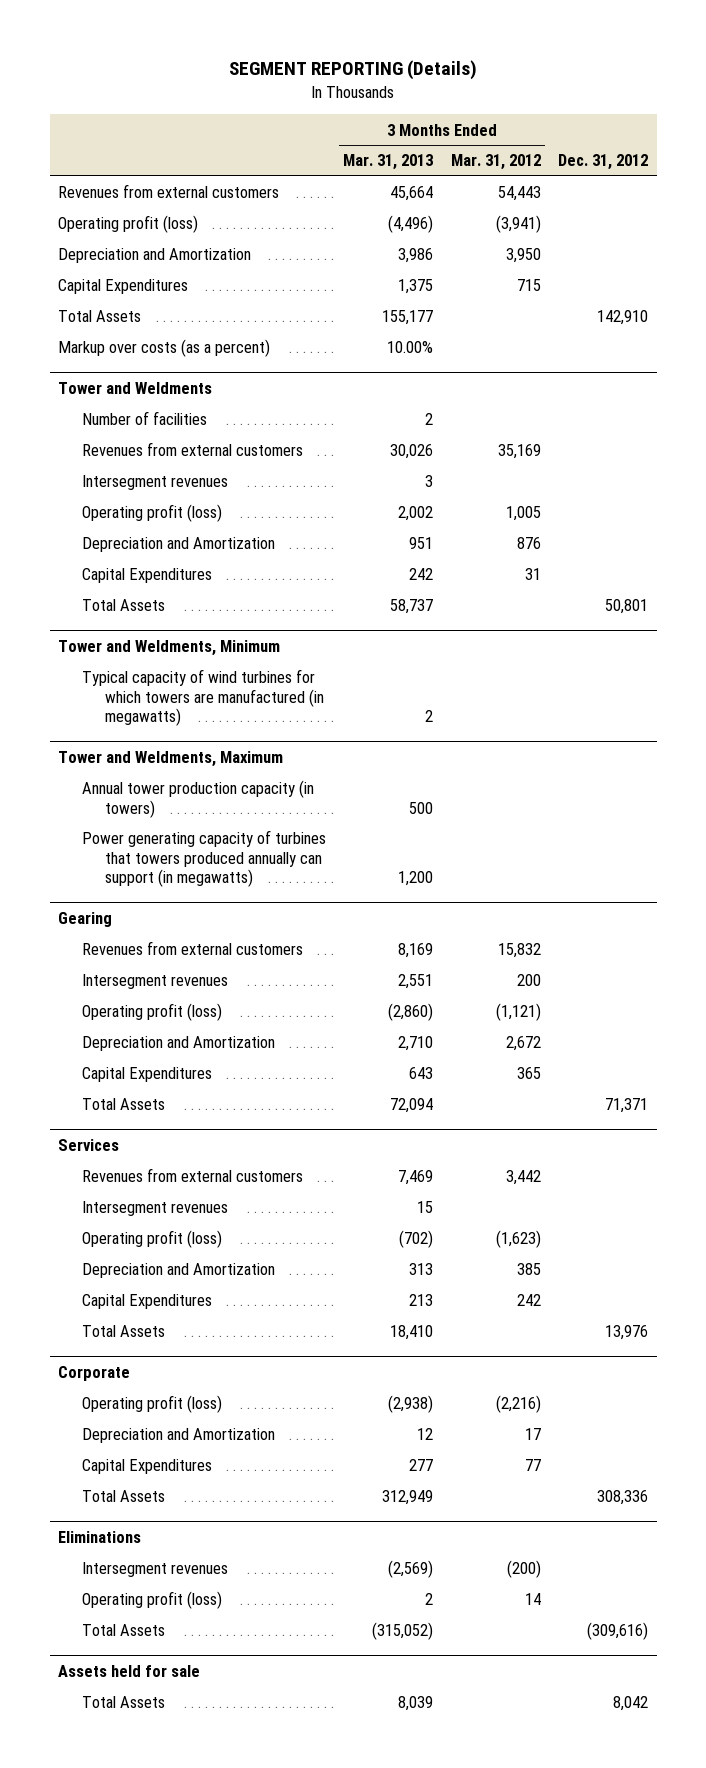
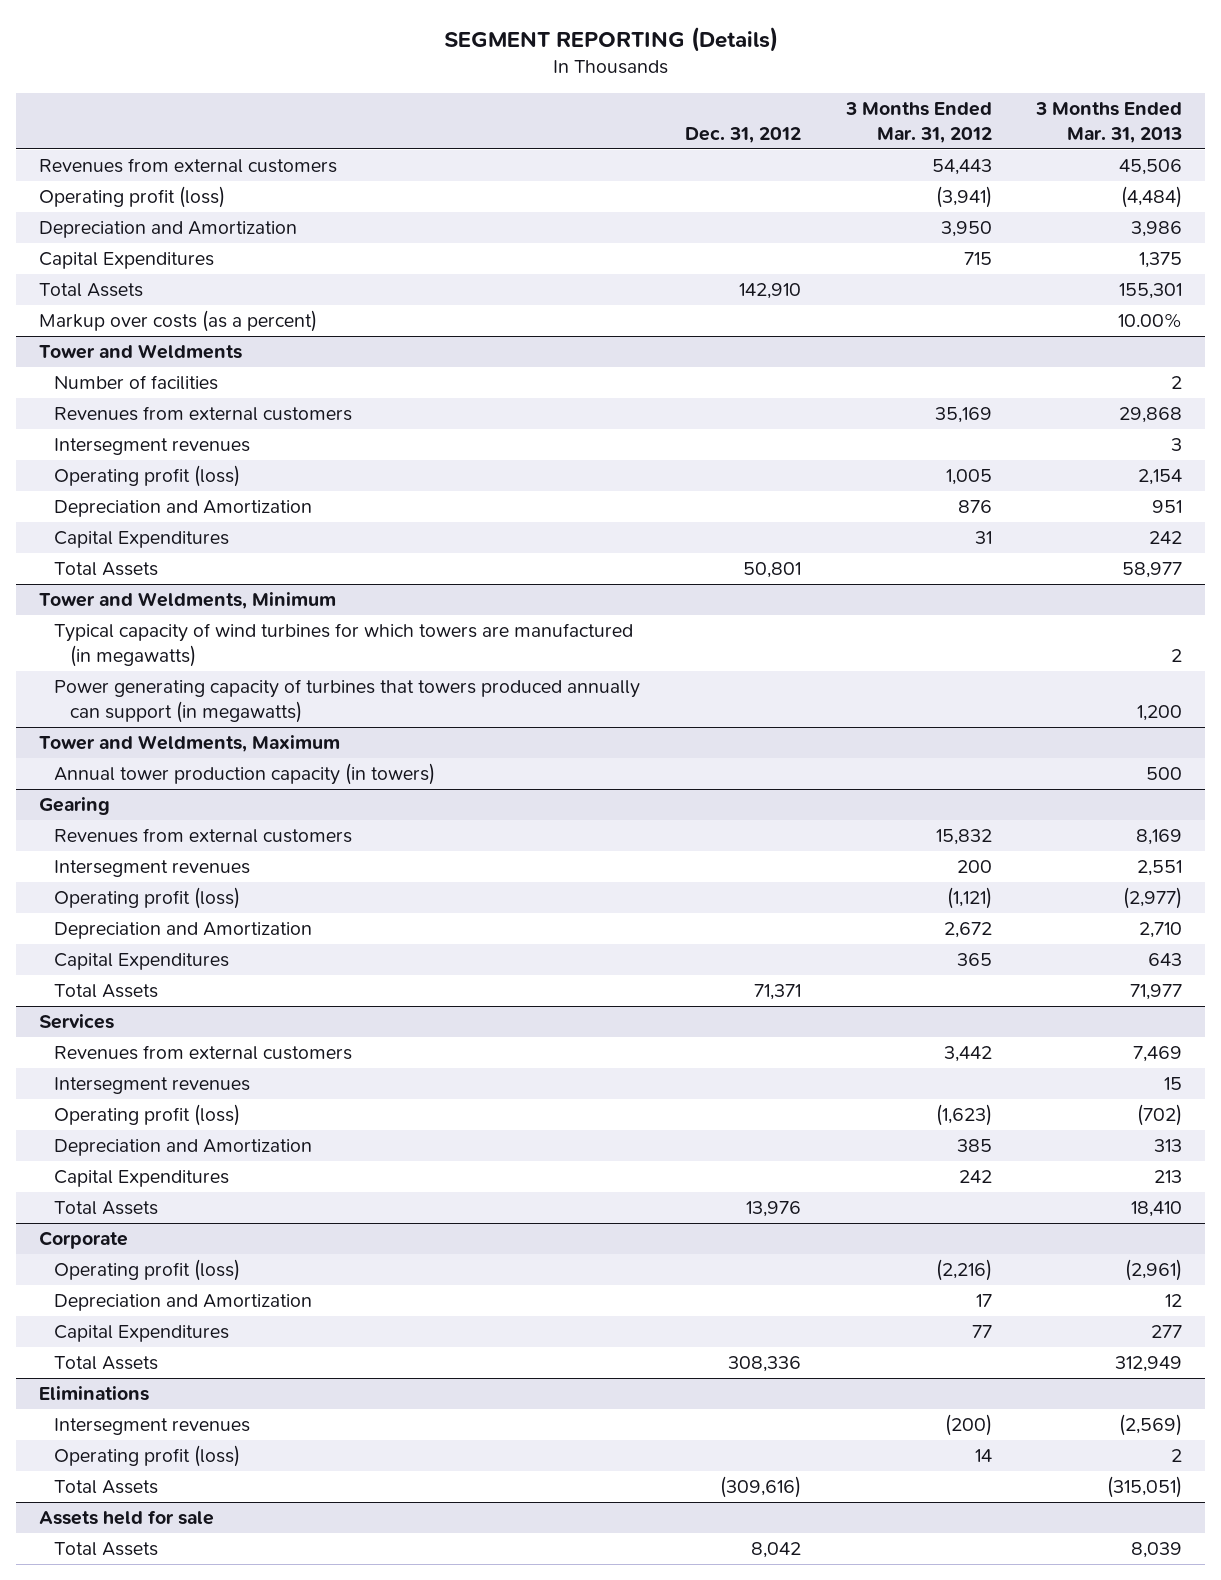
[390,186,434,202] 45,664 -> [1119,159,1183,176] 45,506
[388,215,434,234] (4,496) -> [1121,186,1183,209] (4,484)
[382,310,434,326] 155,177 -> [1119,283,1183,300] 155,301
[390,444,434,460] 30,026 -> [1119,407,1183,424] 29,868
[398,506,434,522] 2,002 -> [1138,469,1183,486] 2,154
[390,599,434,615] 58,737 -> [1122,562,1183,579] 58,977
none -> [54,679,641,724] Power generating capacity of turbines that towers produced annually can support (in megawatts)
[81,830,326,888] Power generating capacity of turbines that towers produced annually can support (in megawatts) -> none
[388,1003,434,1022] (2,860) -> [1123,887,1183,910] (2,977)
[390,1098,434,1114] 72,094 -> [1130,984,1183,1001] 71,977
[388,1395,434,1414] (2,938) -> [1125,1259,1183,1282] (2,961)
[372,1622,434,1641] (315,052) -> [1107,1476,1183,1499] (315,051)

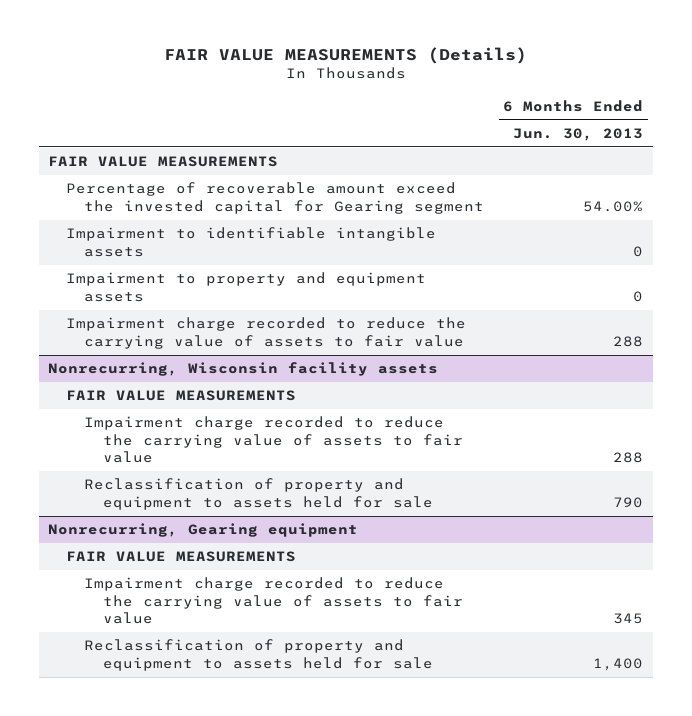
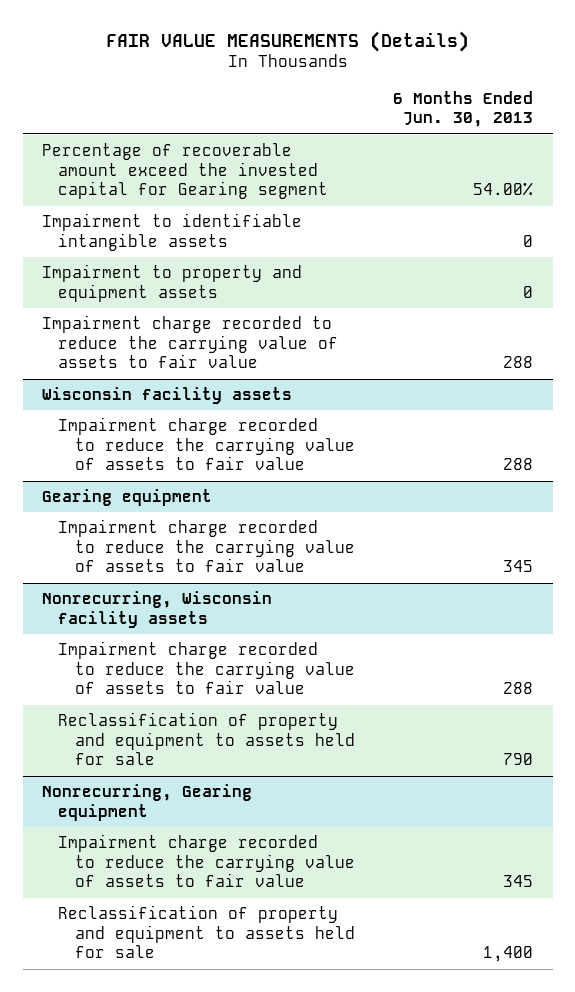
[48,156,279,168] FAIR VALUE MEASUREMENTS -> none
none -> [42,386,293,404] Wisconsin facility assets
none -> [58,416,355,471] Impairment charge recorded to reduce the carrying value of assets to fair value
none -> [42,488,213,506] Gearing equipment
none -> [58,518,355,573] Impairment charge recorded to reduce the carrying value of assets to fair value
[66,390,297,402] FAIR VALUE MEASUREMENTS -> none
[66,551,297,563] FAIR VALUE MEASUREMENTS -> none

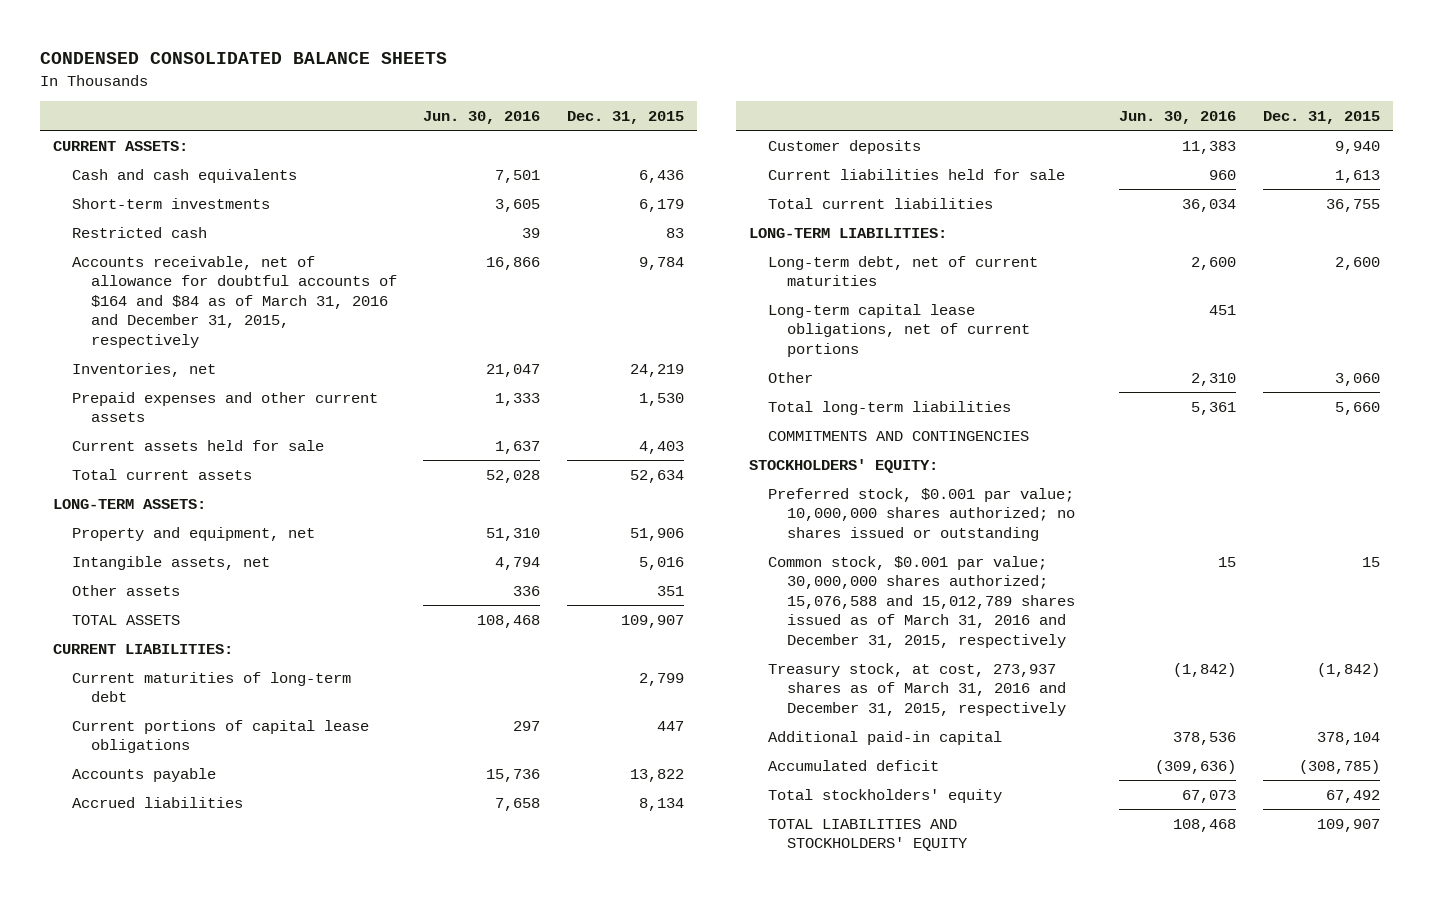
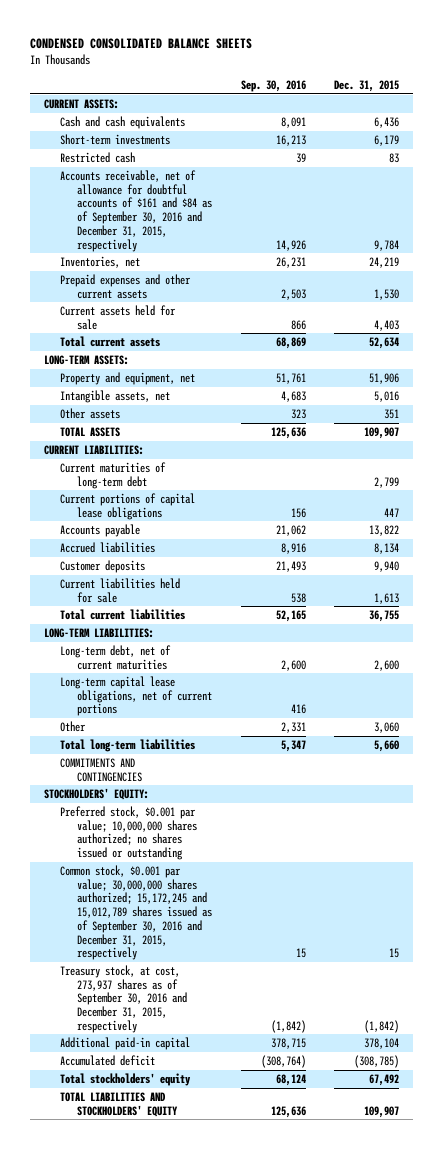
[423,110,541,124] Jun. 30, 2016 -> none
none -> [240,79,306,92] Sep. 30, 2016
[72,255,398,348] Accounts receivable, net of allowance for doubtful accounts of $164 and $84 as of March 31, 2016 and December 31, 2015, respectively -> [60,169,212,252] Accounts receivable, net of allowance for doubtful accounts of $161 and $84 as of September 30, 2016 and December 31, 2015, respectively
[768,555,1076,648] Common stock, $0.001 par value; 30,000,000 shares authorized; 15,076,588 and 15,012,789 shares issued as of March 31, 2016 and December 31, 2015, respectively -> [60,864,212,961] Common stock, $0.001 par value; 30,000,000 shares authorized; 15,172,245 and 15,012,789 shares issued as of September 30, 2016 and December 31, 2015, respectively
[768,662,1067,716] Treasury stock, at cost, 273,937 shares as of March 31, 2016 and December 31, 2015, respectively -> [60,964,187,1033] Treasury stock, at cost, 273,937 shares as of September 30, 2016 and December 31, 2015, respectively

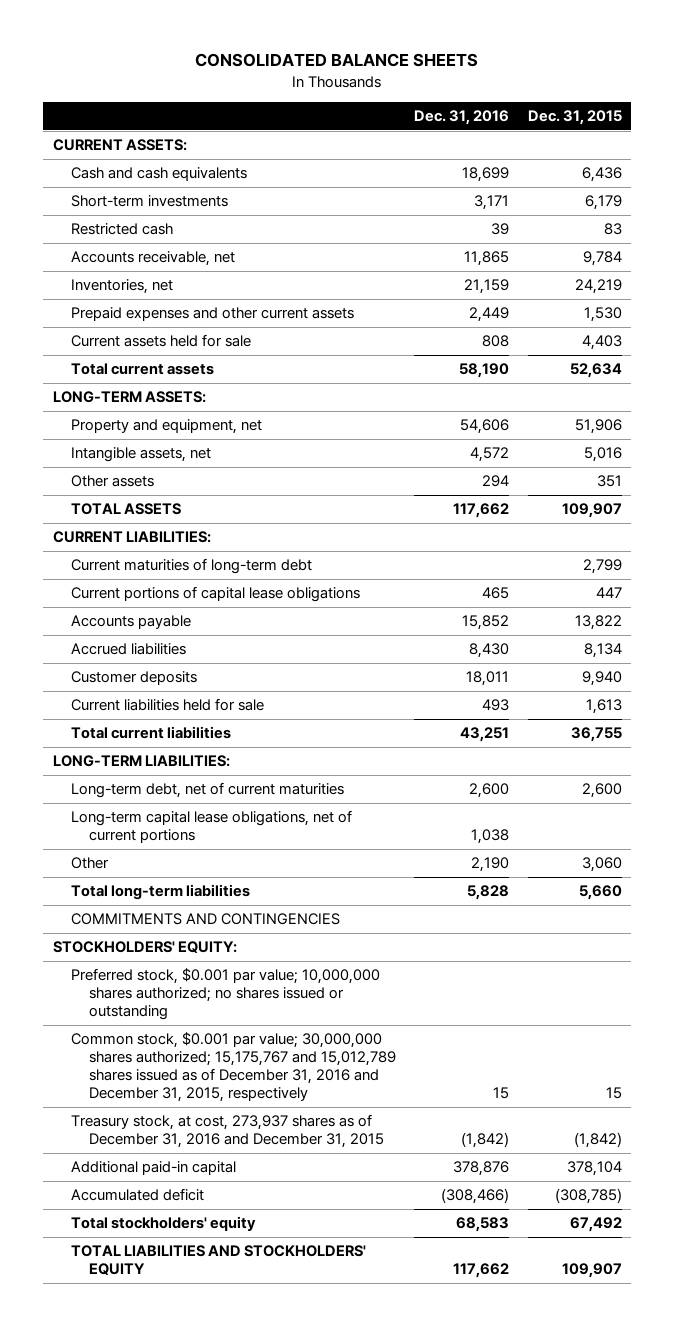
[29,38,252,50] CONDENSED CONSOLIDATED BALANCE SHEETS -> [195,53,479,68] CONSOLIDATED BALANCE SHEETS
[240,79,306,92] Sep. 30, 2016 -> none
none -> [414,109,510,125] Dec. 31, 2016
[60,169,212,252] Accounts receivable, net of allowance for doubtful accounts of $161 and $84 as of September 30, 2016 and December 31, 2015, respectively -> [70,251,235,267] Accounts receivable, net
[60,864,212,961] Common stock, $0.001 par value; 30,000,000 shares authorized; 15,172,245 and 15,012,789 shares issued as of September 30, 2016 and December 31, 2015, respectively -> [70,1032,396,1102] Common stock, $0.001 par value; 30,000,000 shares authorized; 15,175,767 and 15,012,789 shares issued as of December 31, 2016 and December 31, 2015, respectively
[60,964,187,1033] Treasury stock, at cost, 273,937 shares as of September 30, 2016 and December 31, 2015, respectively -> [70,1114,384,1149] Treasury stock, at cost, 273,937 shares as of December 31, 2016 and December 31, 2015

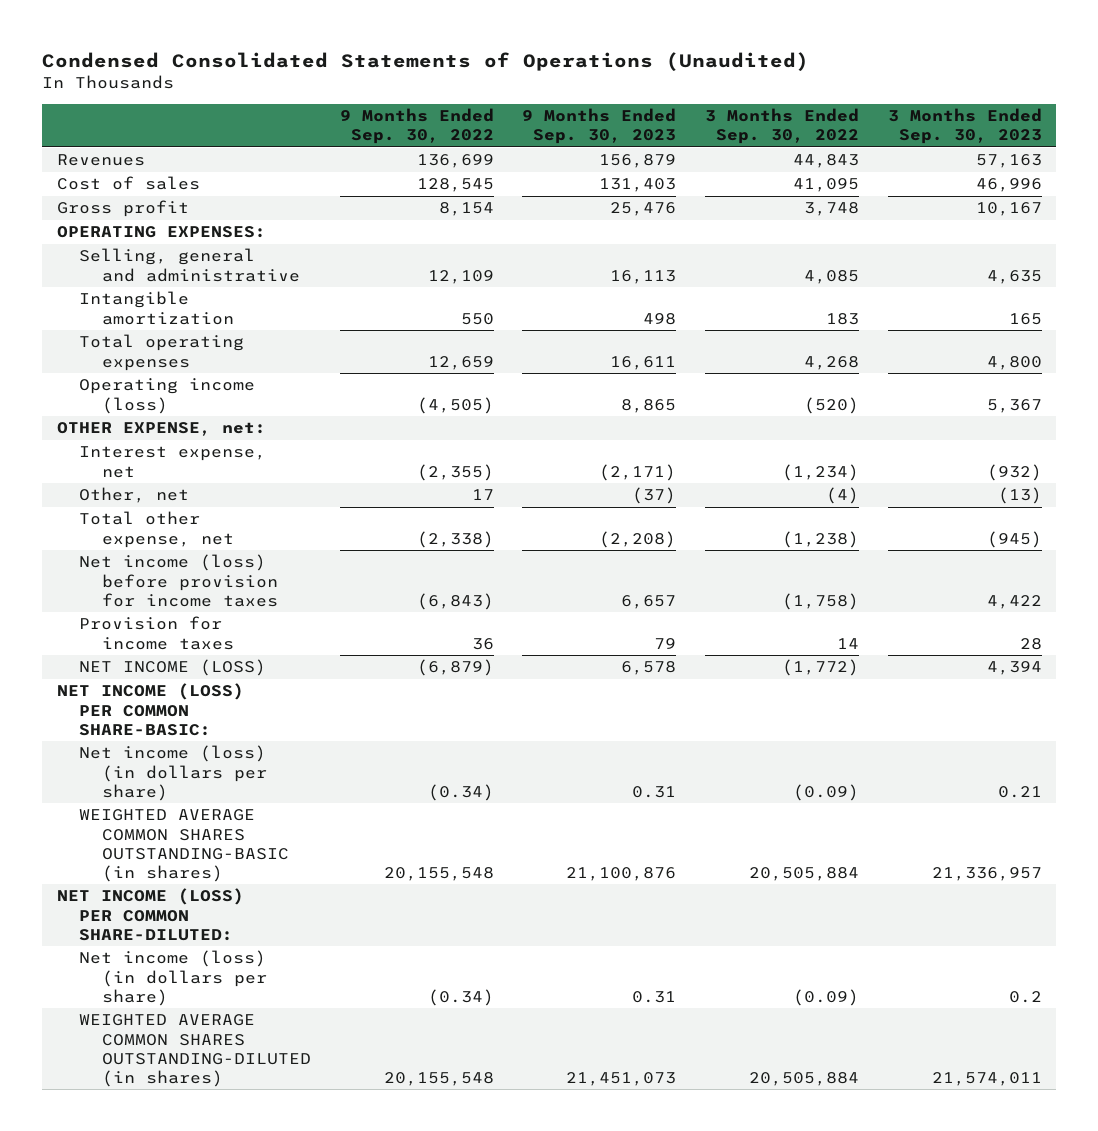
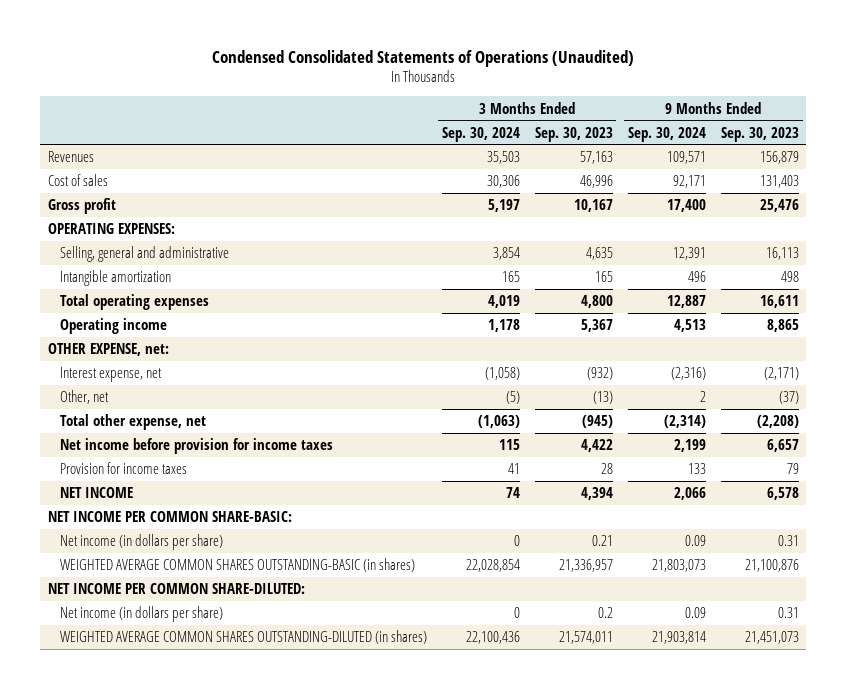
[339,108,494,145] 9 Months Ended Sep. 30, 2022 -> none
[705,108,860,145] 3 Months Ended Sep. 30, 2022 -> none
none -> [441,126,520,142] Sep. 30, 2024
none -> [627,126,706,142] Sep. 30, 2024
[79,378,256,414] Operating income (loss) -> [59,318,167,335] Operating income
[79,554,278,607] Net income (loss) before provision for income taxes -> [59,438,333,455] Net income before provision for income taxes
[79,659,267,677] NET INCOME (LOSS) -> [59,487,133,499] NET INCOME
[56,683,244,736] NET INCOME (LOSS) PER COMMON SHARE-BASIC: -> [47,511,292,523] NET INCOME PER COMMON SHARE-BASIC:
[79,745,267,801] Net income (loss) (in dollars per share) -> [59,534,223,551] Net income (in dollars per share)
[56,888,244,941] NET INCOME (LOSS) PER COMMON SHARE-DILUTED: -> [47,583,305,595] NET INCOME PER COMMON SHARE-DILUTED:
[79,950,267,1006] Net income (loss) (in dollars per share) -> [59,606,223,623] Net income (in dollars per share)

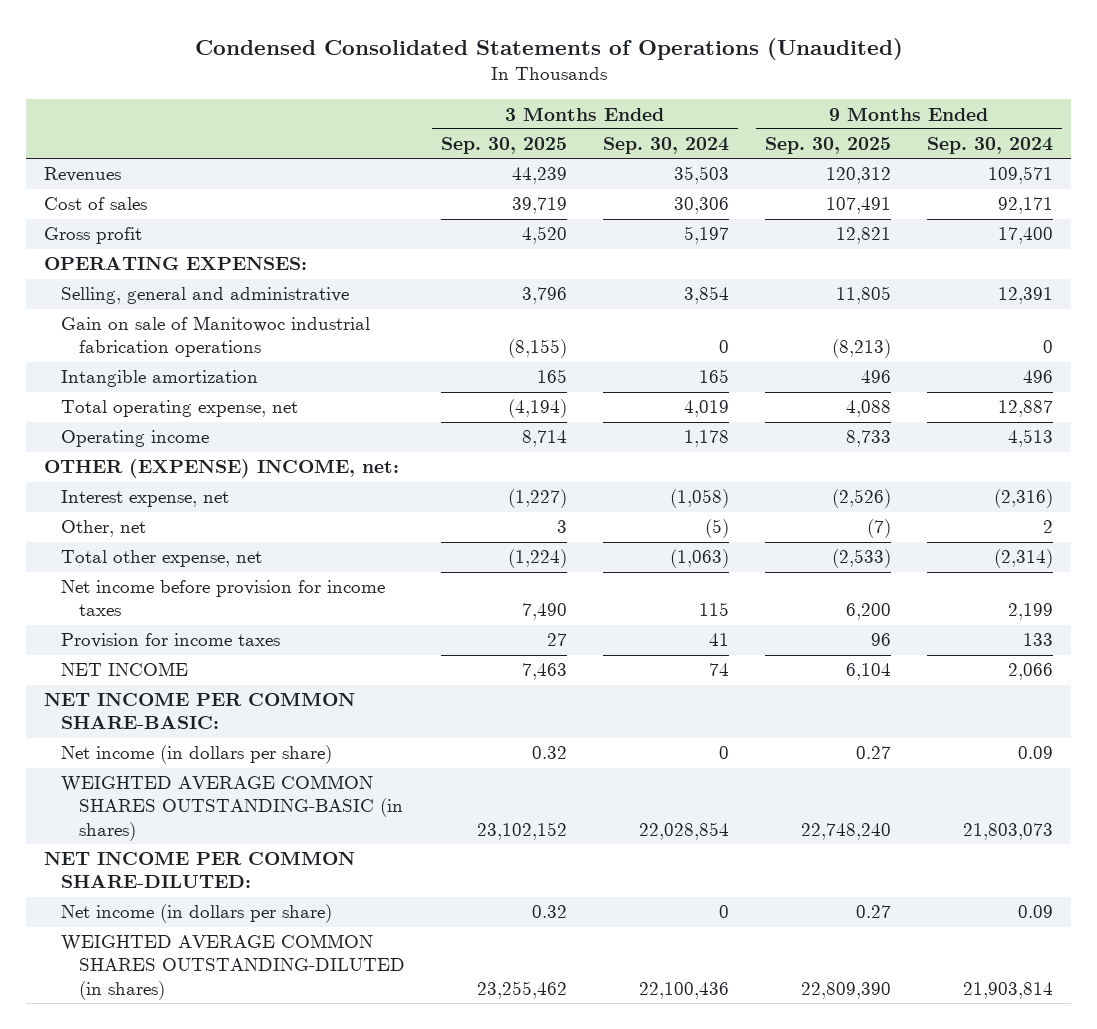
[534,126,613,142] Sep. 30, 2023 -> none
[720,126,799,142] Sep. 30, 2023 -> none
none -> [440,137,567,155] Sep. 30, 2025
none -> [764,137,891,155] Sep. 30, 2025
none -> [61,316,371,358] Gain on sale of Manitowoc industrial fabrication operations
[59,294,209,311] Total operating expenses -> [61,400,299,418] Total operating expense, net
[47,343,169,357] OTHER EXPENSE, net: -> [43,459,399,479] OTHER (EXPENSE) INCOME, net:

